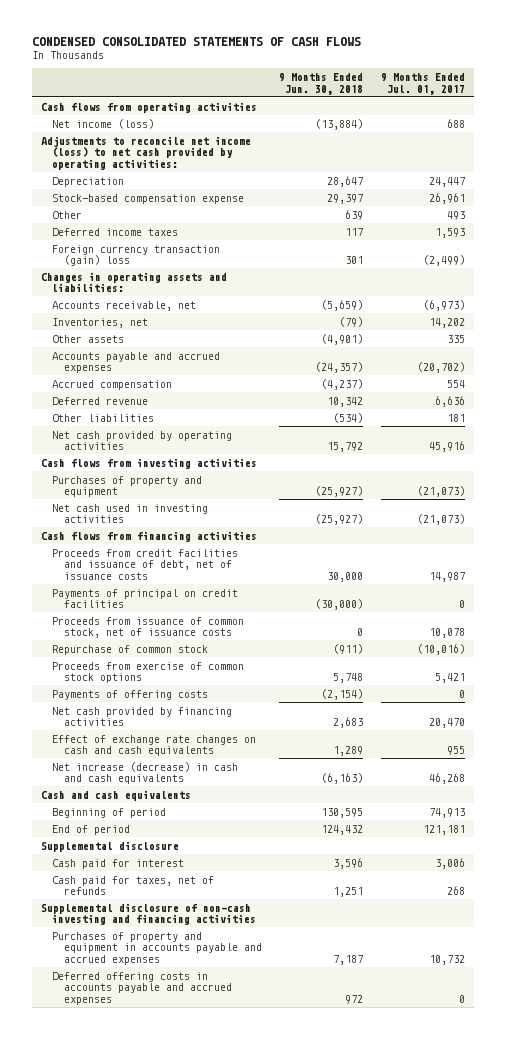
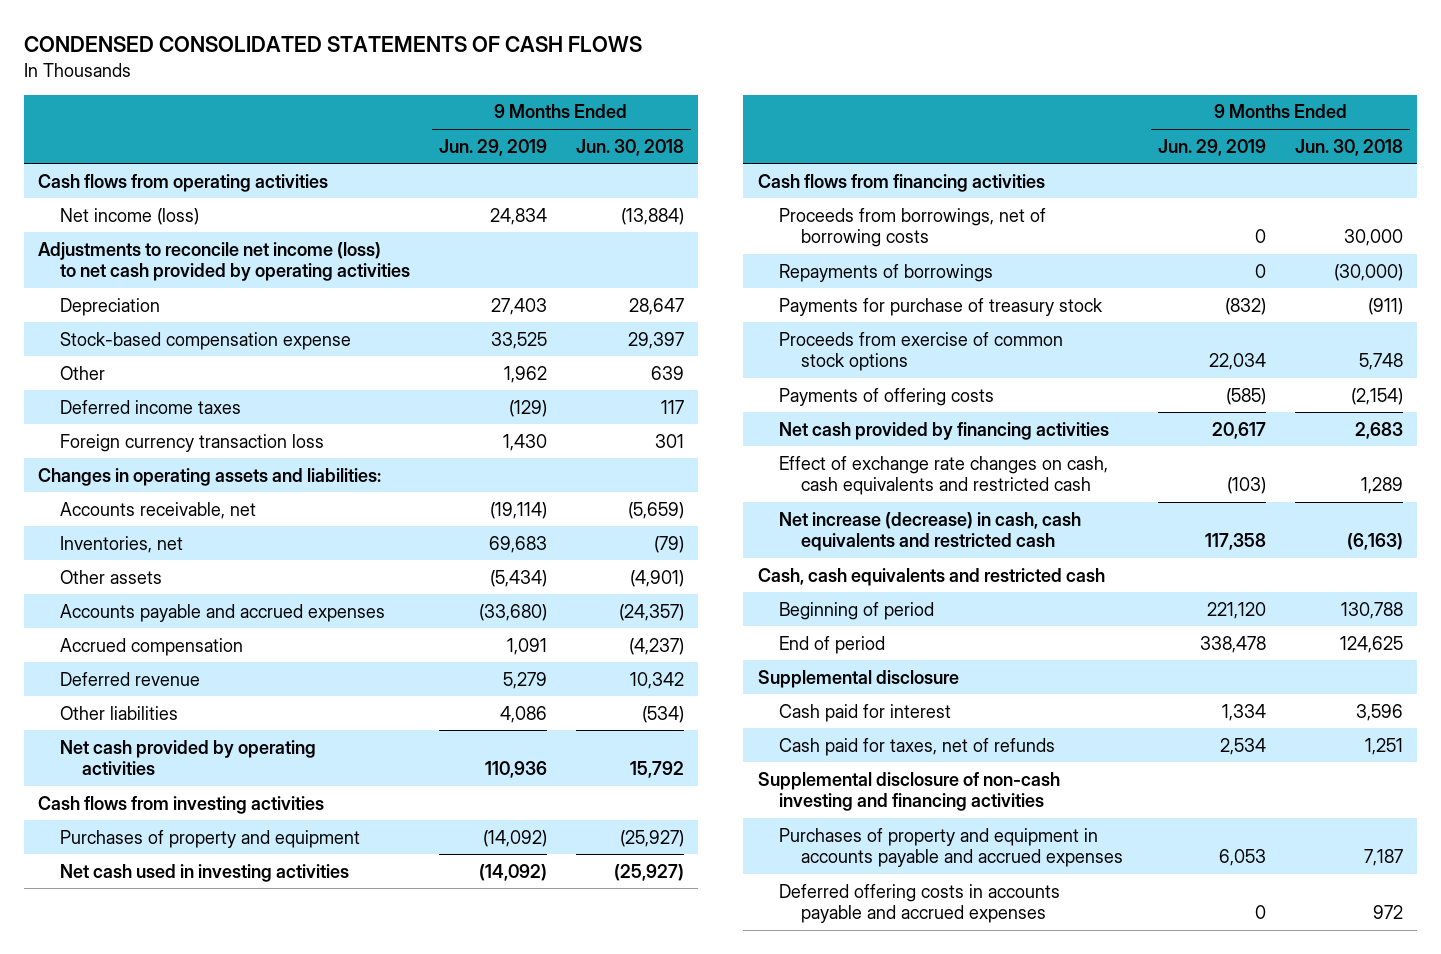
[381,72,466,95] 9 Months Ended Jul. 01, 2017 -> none
none -> [438,138,547,156] Jun. 29, 2019
[40,135,251,171] Adjustments to reconcile net income (loss) to net cash provided by operating activities: -> [38,241,410,282] Adjustments to reconcile net income (loss) to net cash provided by operating activities
[52,244,221,267] Foreign currency transaction (gain) loss -> [59,433,324,452] Foreign currency transaction loss
[52,588,239,609] Payments of principal on credit facilities -> none
[52,616,245,639] Proceeds from issuance of common stock, net of issuance costs -> none
[52,548,239,581] Proceeds from credit facilities and issuance of debt, net of issuance costs -> [779,207,1047,248] Proceeds from borrowings, net of borrowing costs
none -> [779,263,994,282] Repayments of borrowings
[52,644,209,655] Repurchase of common stock -> [779,297,1104,316] Payments for purchase of treasury stock
[52,734,257,757] Effect of exchange rate changes on cash and cash equivalents -> [779,455,1109,496] Effect of exchange rate changes on cash, cash equivalents and restricted cash
[52,761,239,785] Net increase (decrease) in cash and cash equivalents -> [779,511,1082,552] Net increase (decrease) in cash, cash equivalents and restricted cash
[40,789,191,801] Cash and cash equivalents -> [757,567,1105,586] Cash, cash equivalents and restricted cash
[321,807,364,818] 130,595 -> [1340,601,1403,619] 130,788
[321,824,364,835] 124,432 -> [1339,635,1403,653] 124,625

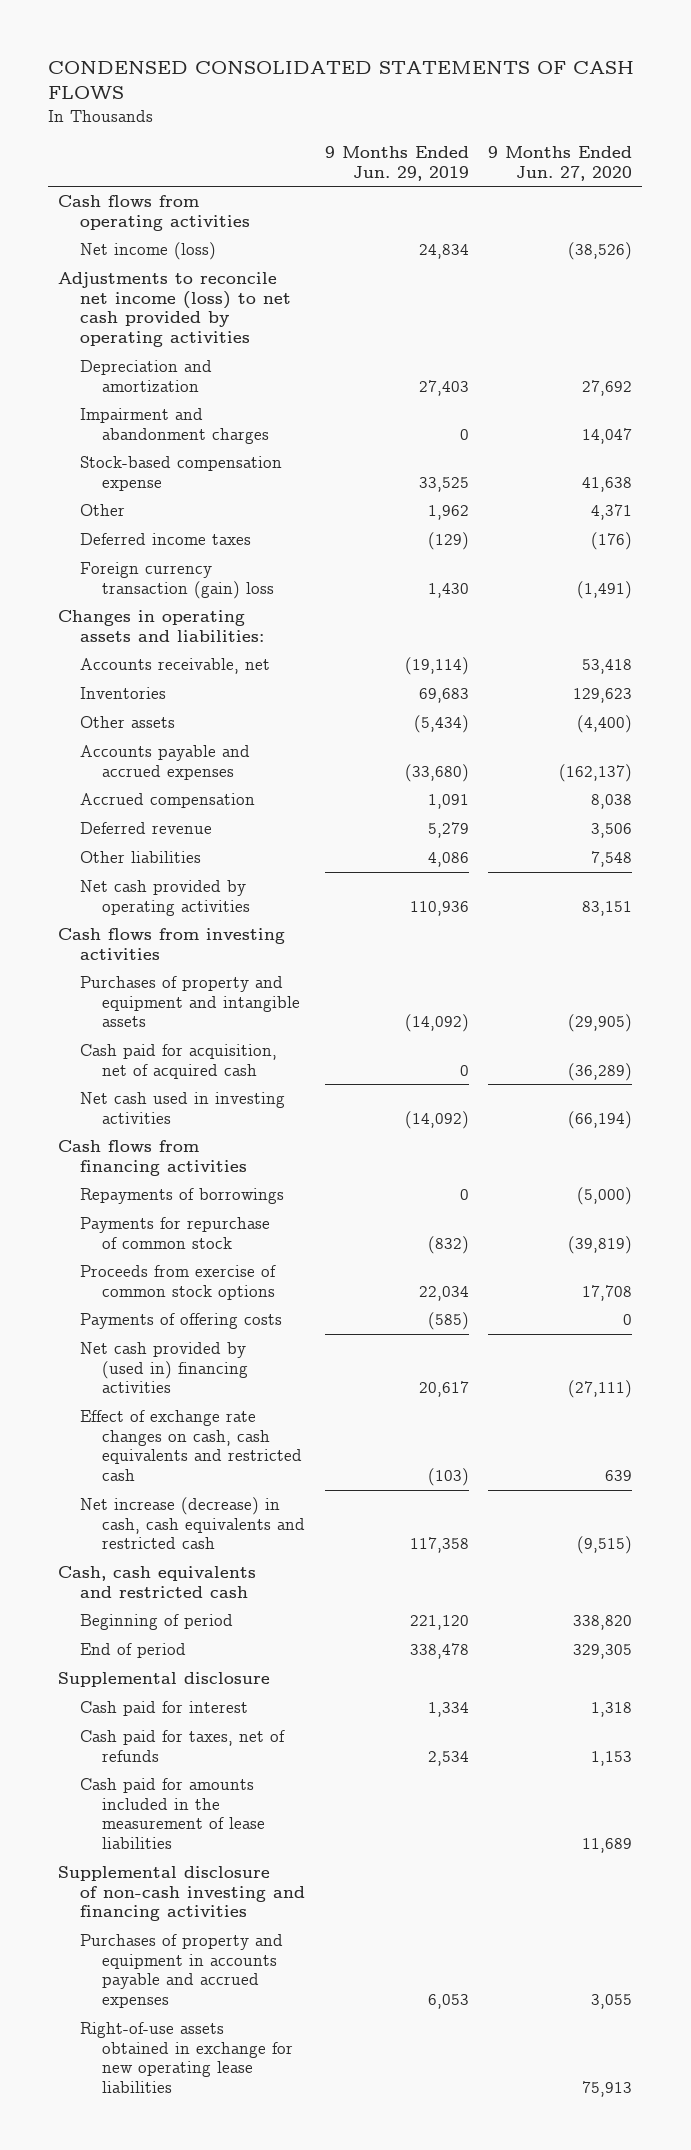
[575,138,684,156] Jun. 30, 2018 -> none
none -> [488,146,633,181] 9 Months Ended Jun. 27, 2020
[59,297,160,316] Depreciation -> [79,360,212,392] Depreciation and amortization
none -> [79,408,269,444] Impairment and abandonment charges
[59,433,324,452] Foreign currency transaction loss -> [79,562,274,599] Foreign currency transaction (gain) loss
[59,535,183,553] Inventories, net -> [79,687,166,700] Inventories
[59,829,360,848] Purchases of property and equipment -> [79,976,300,1028] Purchases of property and equipment and intangible assets
none -> [79,1044,277,1079] Cash paid for acquisition, net of acquired cash
[779,207,1047,248] Proceeds from borrowings, net of borrowing costs -> none
[779,297,1104,316] Payments for purchase of treasury stock -> [79,1217,270,1249] Payments for repurchase of common stock
[779,421,1110,440] Net cash provided by financing activities -> [79,1342,248,1394] Net cash provided by (used in) financing activities
none -> [79,1778,265,1849] Cash paid for amounts included in the measurement of lease liabilities
[779,883,1061,924] Deferred offering costs in accounts payable and accrued expenses -> none
none -> [79,2022,293,2093] Right-of-use assets obtained in exchange for new operating lease liabilities

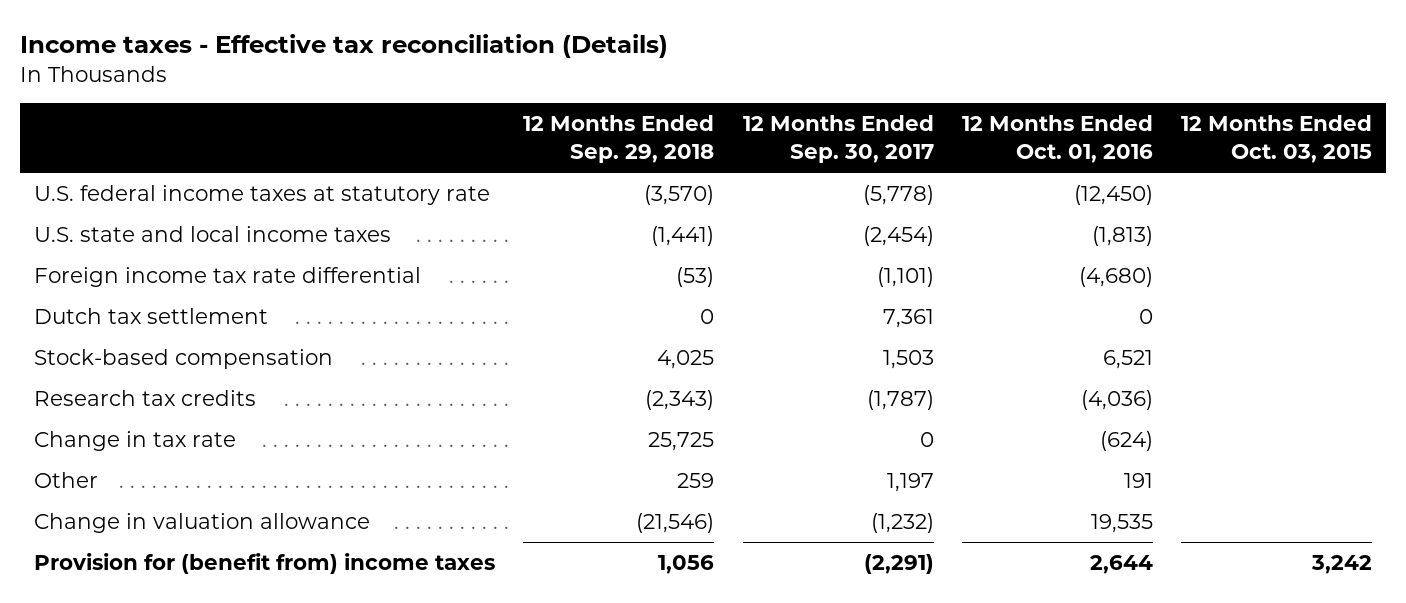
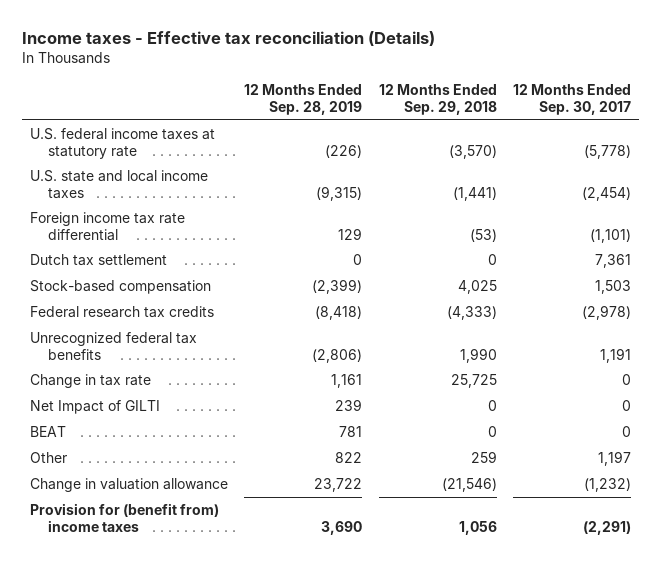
[961,115,1153,163] 12 Months Ended Oct. 01, 2016 -> none
[1181,115,1373,163] 12 Months Ended Oct. 03, 2015 -> none
none -> [244,84,363,116] 12 Months Ended Sep. 28, 2019
[34,390,257,407] Research tax credits -> [30,306,215,319] Federal research tax credits
[645,390,715,411] (2,343) -> [446,306,497,321] (4,333)
[866,390,934,411] (1,787) -> [581,305,631,321] (2,978)
none -> [30,332,198,360] Unrecognized federal tax benefits
none -> [30,400,161,415] Net Impact of GILTI
none -> [30,426,67,438] BEAT

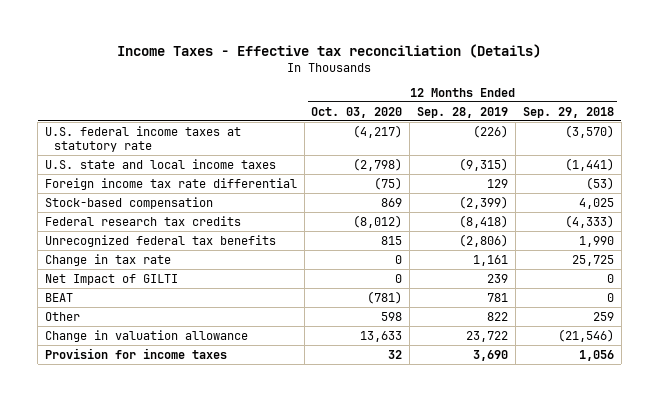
[21,30,435,46] Income taxes - Effective tax reconciliation (Details) -> [117,43,542,58] Income Taxes - Effective tax reconciliation (Details)
[512,84,631,116] 12 Months Ended Sep. 30, 2017 -> none
none -> [311,106,403,118] Oct. 03, 2020
[30,254,168,267] Dutch tax settlement -> none
[30,503,220,532] Provision for (benefit from) income taxes -> [44,347,227,359] Provision for income taxes

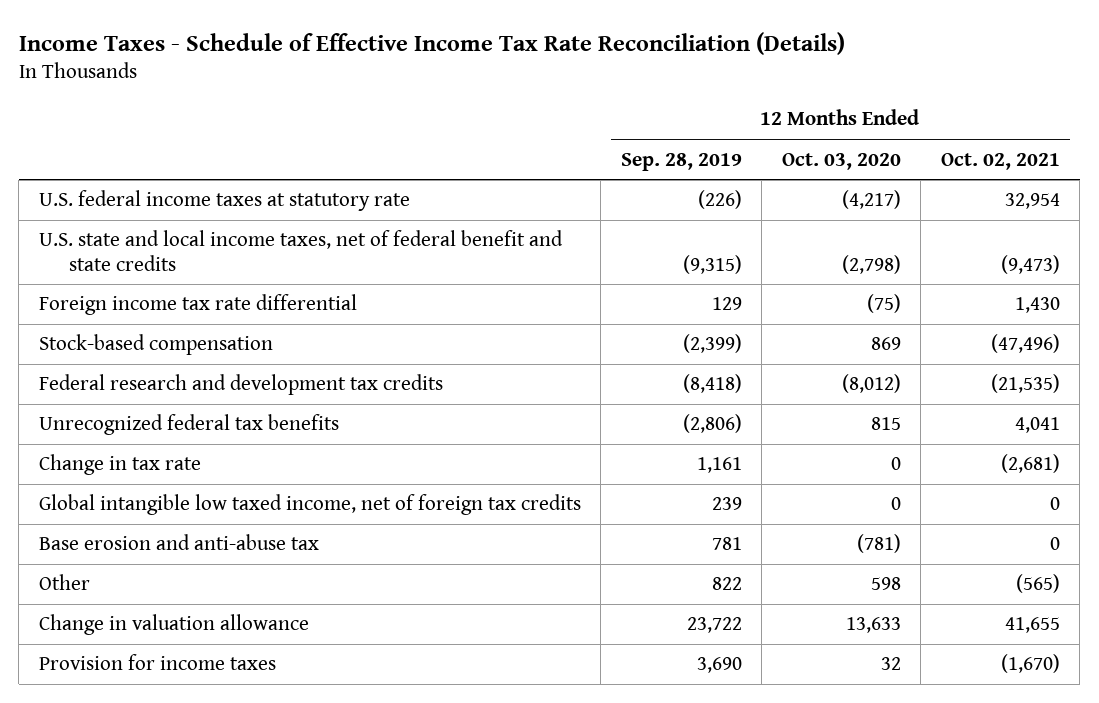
[117,43,542,58] Income Taxes - Effective tax reconciliation (Details) -> [18,31,845,55] Income Taxes - Schedule of Effective Income Tax Rate Reconciliation (Details)
[522,106,614,118] Sep. 29, 2018 -> none
none -> [940,152,1060,170] Oct. 02, 2021
[44,158,276,169] U.S. state and local income taxes -> [38,230,563,271] U.S. state and local income taxes, net of federal benefit and state credits
[44,215,241,226] Federal research tax credits -> [38,374,443,396] Federal research and development tax credits
[44,273,178,285] Net Impact of GILTI -> [38,494,581,516] Global intangible low taxed income, net of foreign tax credits
[44,292,73,302] BEAT -> [38,534,319,551] Base erosion and anti-abuse tax

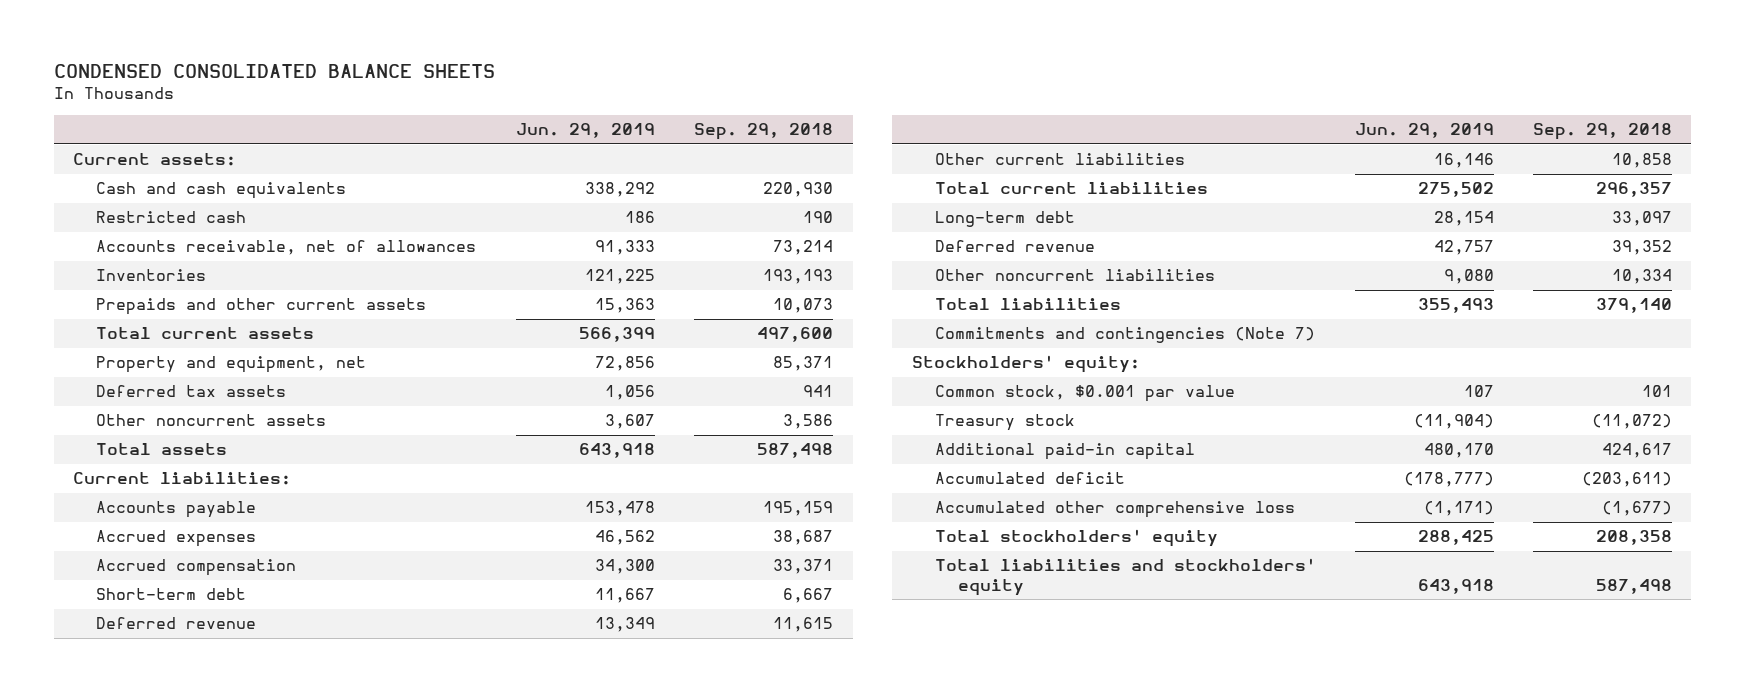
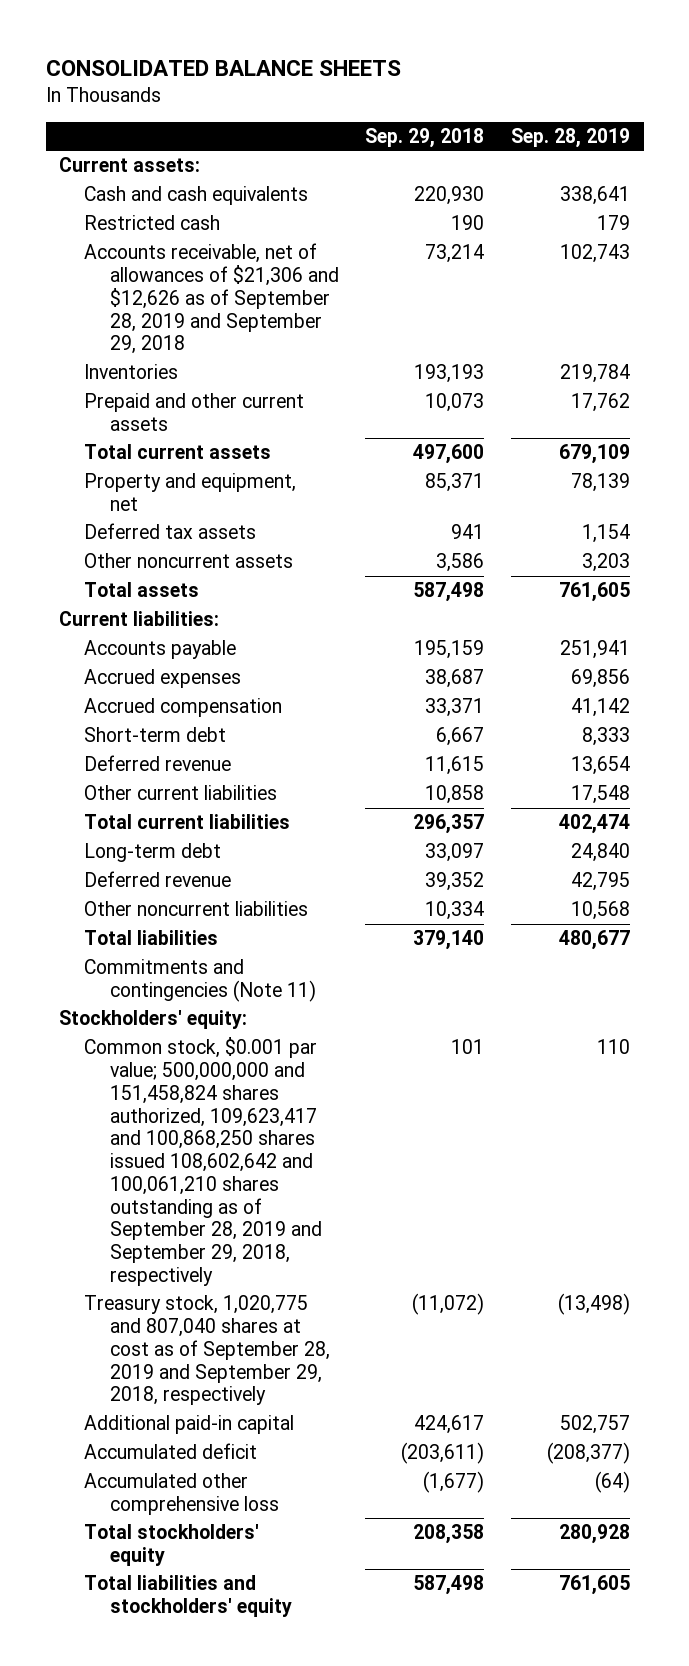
[53,64,495,79] CONDENSED CONSOLIDATED BALANCE SHEETS -> [45,59,401,76] CONSOLIDATED BALANCE SHEETS
[516,123,656,139] Jun. 29, 2019 -> none
none -> [511,128,631,149] Sep. 28, 2019
[96,240,477,256] Accounts receivable, net of allowances -> [84,243,339,355] Accounts receivable, net of allowances of $21,306 and $12,626 as of September 28, 2019 and September 29, 2018
[96,298,427,316] Prepaids and other current assets -> [84,393,305,431] Prepaid and other current assets
[934,327,1315,344] Commitments and contingencies (Note 7) -> [84,959,316,1002] Commitments and contingencies (Note 11)
[934,385,1235,403] Common stock, $0.001 par value -> [84,1037,322,1286] Common stock, $0.001 par value; 500,000,000 and 151,458,824 shares authorized, 109,623,417 and 100,868,250 shares issued 108,602,642 and 100,061,210 shares outstanding as of September 28, 2019 and September 29, 2018, respectively
[934,414,1075,432] Treasury stock -> [84,1295,330,1406] Treasury stock, 1,020,775 and 807,040 shares at cost as of September 28, 2019 and September 29, 2018, respectively

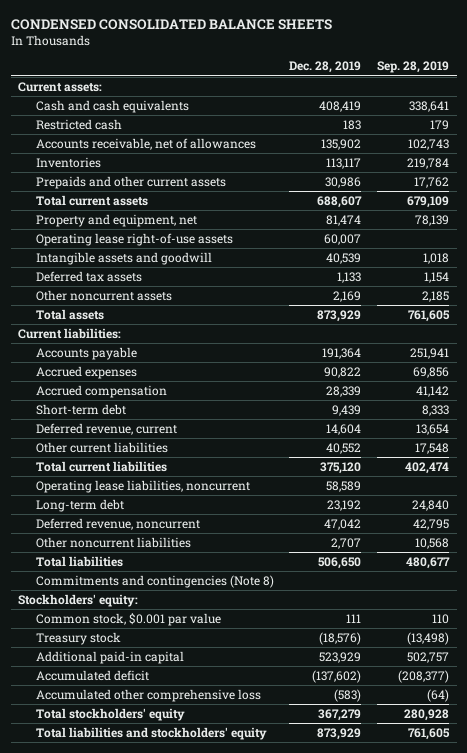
[45,59,401,76] CONSOLIDATED BALANCE SHEETS -> [10,18,332,30] CONDENSED CONSOLIDATED BALANCE SHEETS
[365,128,485,149] Sep. 29, 2018 -> none
none -> [289,61,362,74] Dec. 28, 2019
[84,243,339,355] Accounts receivable, net of allowances of $21,306 and $12,626 as of September 28, 2019 and September 29, 2018 -> [35,137,256,150] Accounts receivable, net of allowances
[84,393,305,431] Prepaid and other current assets -> [35,175,226,189] Prepaids and other current assets
none -> [35,232,233,246] Operating lease right-of-use assets
none -> [35,251,212,265] Intangible assets and goodwill
[582,553,631,573] 3,203 -> [421,290,449,302] 2,185
[84,755,232,772] Deferred revenue -> [35,422,177,435] Deferred revenue, current
none -> [35,479,250,493] Operating lease liabilities, noncurrent
[84,871,232,888] Deferred revenue -> [35,517,200,530] Deferred revenue, noncurrent
[84,959,316,1002] Commitments and contingencies (Note 11) -> [35,574,274,588] Commitments and contingencies (Note 8)
[84,1037,322,1286] Common stock, $0.001 par value; 500,000,000 and 151,458,824 shares authorized, 109,623,417 and 100,868,250 shares issued 108,602,642 and 100,061,210 shares outstanding as of September 28, 2019 and September 29, 2018, respectively -> [35,612,221,626] Common stock, $0.001 par value
[84,1295,330,1406] Treasury stock, 1,020,775 and 807,040 shares at cost as of September 28, 2019 and September 29, 2018, respectively -> [35,631,121,645] Treasury stock

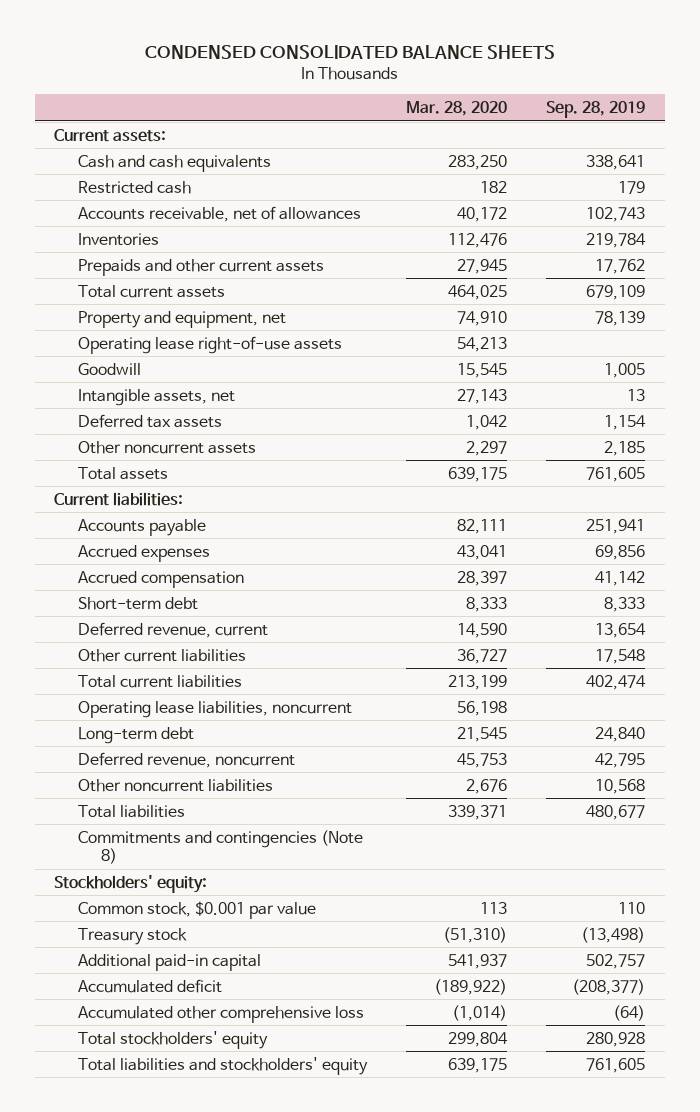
[289,61,362,74] Dec. 28, 2019 -> none
none -> [406,101,508,117] Mar. 28, 2020
[35,251,212,265] Intangible assets and goodwill -> none
none -> [77,362,141,375] Goodwill
none -> [77,388,235,406] Intangible assets, net

